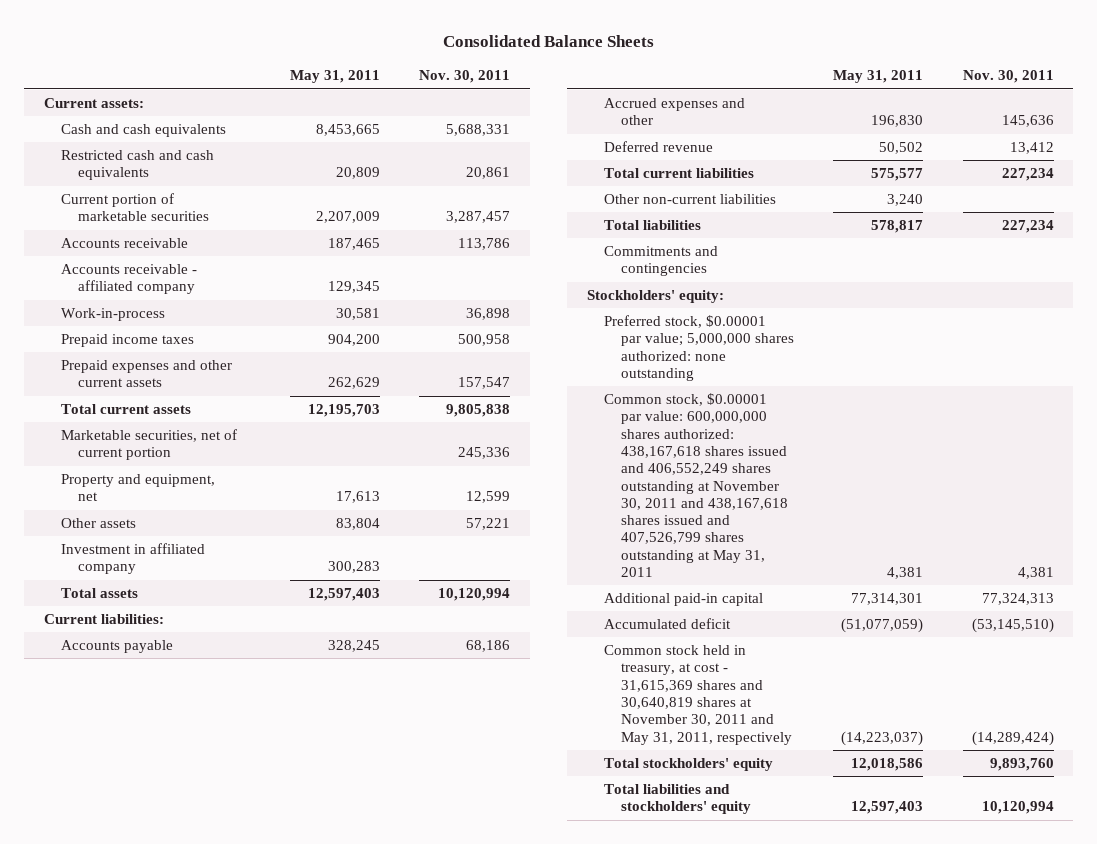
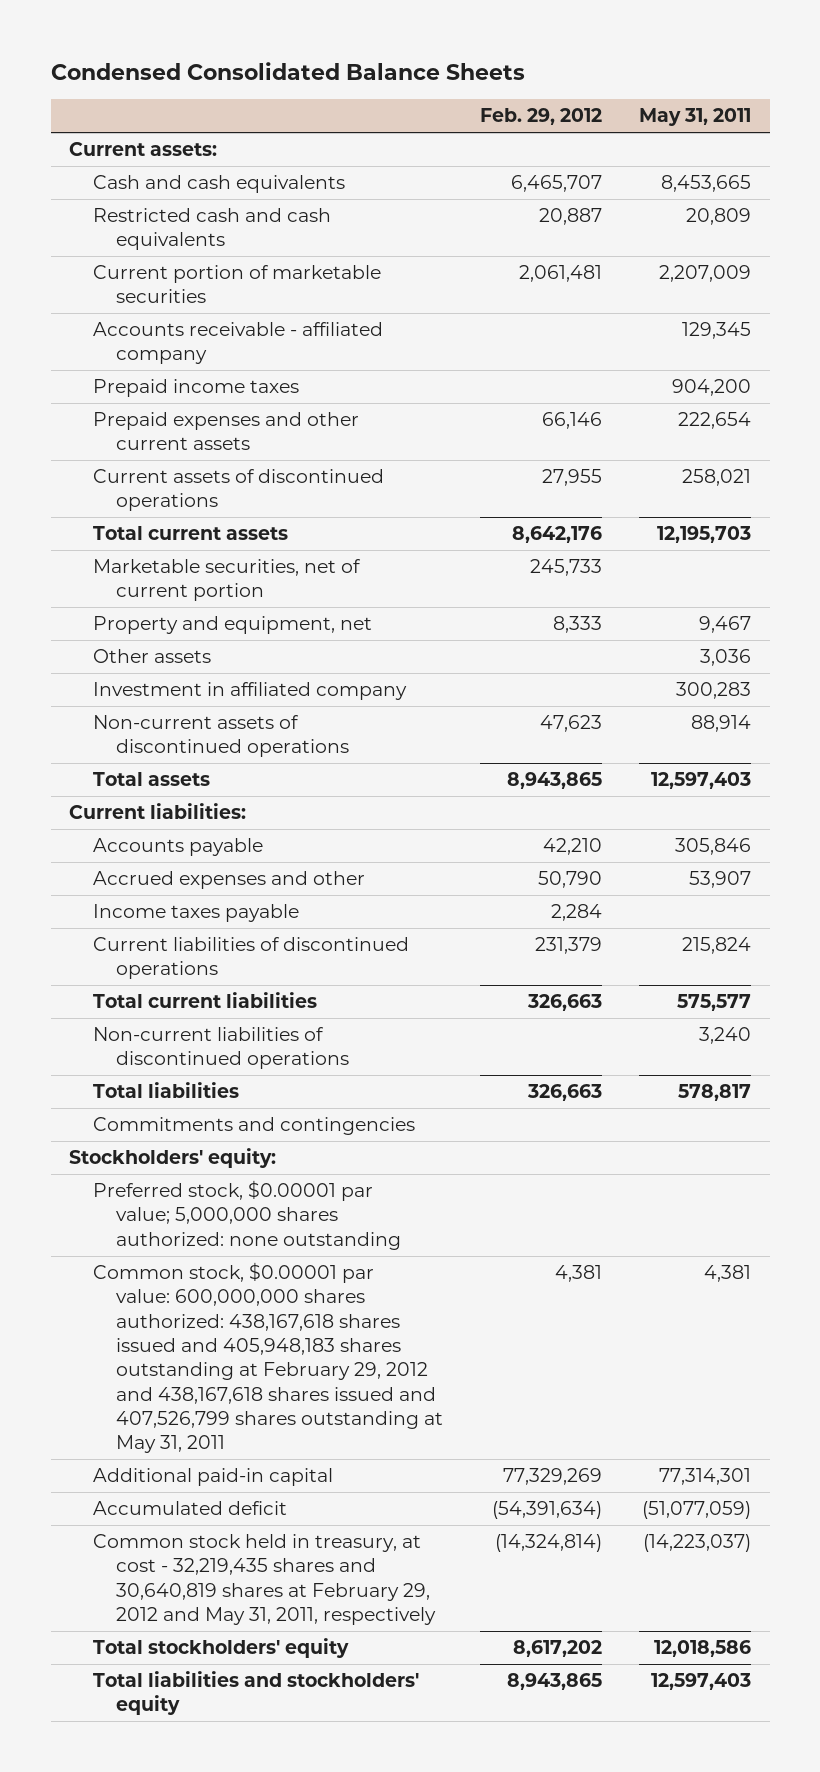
[442,35,654,48] Consolidated Balance Sheets -> [50,62,525,81] Condensed Consolidated Balance Sheets
[419,70,511,84] Nov. 30, 2011 -> none
none -> [479,108,602,126] Feb. 29, 2012
[60,238,188,249] Accounts receivable -> none
[60,308,165,322] Work-in-process -> none
[328,377,381,390] 262,629 -> [678,412,752,430] 222,654
none -> [92,469,384,512] Current assets of discontinued operations
[336,491,381,504] 17,613 -> [699,616,752,634] 9,467
[336,518,381,531] 83,804 -> [700,649,752,667] 3,036
none -> [92,715,349,758] Non-current assets of discontinued operations
[604,141,714,153] Deferred revenue -> none
[328,640,381,653] 328,245 -> [675,838,752,856] 305,846
[871,115,924,128] 196,830 -> [689,871,752,889] 53,907
none -> [92,904,299,923] Income taxes payable
none -> [92,937,409,980] Current liabilities of discontinued operations
[604,194,777,205] Other non-current liabilities -> [92,1027,349,1070] Non-current liabilities of discontinued operations
[604,393,789,578] Common stock, $0.00001 par value: 600,000,000 shares authorized: 438,167,618 shares issued and 406,552,249 shares outstanding at November 30, 2011 and 438,167,618 shares issued and 407,526,799 shares outstanding at May 31, 2011 -> [92,1262,443,1454] Common stock, $0.00001 par value: 600,000,000 shares authorized: 438,167,618 shares issued and 405,948,183 shares outstanding at February 29, 2012 and 438,167,618 shares issued and 407,526,799 shares outstanding at May 31, 2011
[604,645,793,745] Common stock held in treasury, at cost - 31,615,369 shares and 30,640,819 shares at November 30, 2011 and May 31, 2011, respectively -> [92,1534,436,1626] Common stock held in treasury, at cost - 32,219,435 shares and 30,640,819 shares at February 29, 2012 and May 31, 2011, respectively

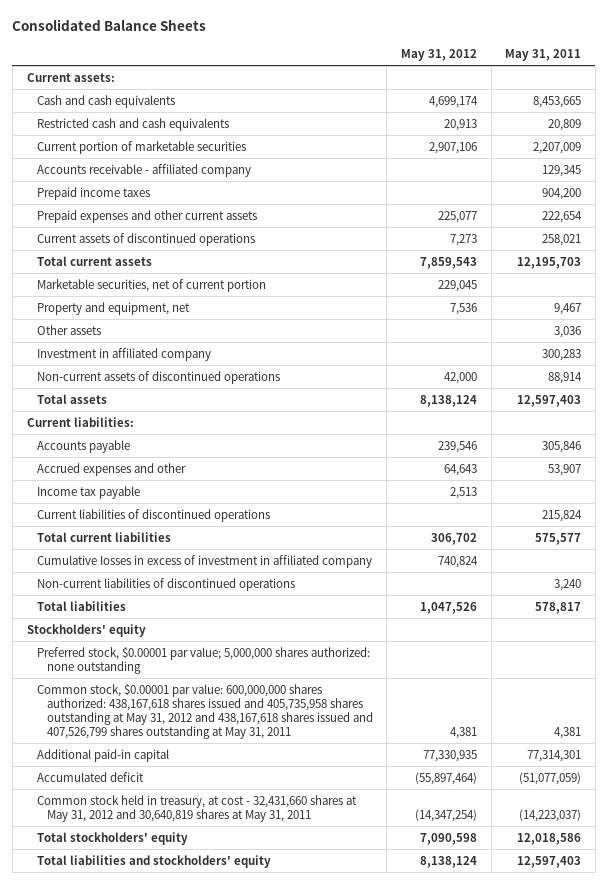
[50,62,525,81] Condensed Consolidated Balance Sheets -> [12,18,207,31] Consolidated Balance Sheets
[479,108,602,126] Feb. 29, 2012 -> none
none -> [400,48,477,61] May 31, 2012
[92,904,299,923] Income taxes payable -> [36,485,140,499] Income tax payable
none -> [36,554,372,568] Cumulative losses in excess of investment in affiliated company
[92,1117,415,1136] Commitments and contingencies -> none
[69,1148,277,1169] Stockholders' equity: -> [26,623,146,637] Stockholders' equity
[92,1262,443,1454] Common stock, $0.00001 par value: 600,000,000 shares authorized: 438,167,618 shares issued and 405,948,183 shares outstanding at February 29, 2012 and 438,167,618 shares issued and 407,526,799 shares outstanding at May 31, 2011 -> [36,683,373,739] Common stock, $0.00001 par value: 600,000,000 shares authorized: 438,167,618 shares issued and 405,735,958 shares outstanding at May 31, 2012 and 438,167,618 shares issued and 407,526,799 shares outstanding at May 31, 2011
[92,1534,436,1626] Common stock held in treasury, at cost - 32,219,435 shares and 30,640,819 shares at February 29, 2012 and May 31, 2011, respectively -> [36,794,357,822] Common stock held in treasury, at cost - 32,431,660 shares at May 31, 2012 and 30,640,819 shares at May 31, 2011

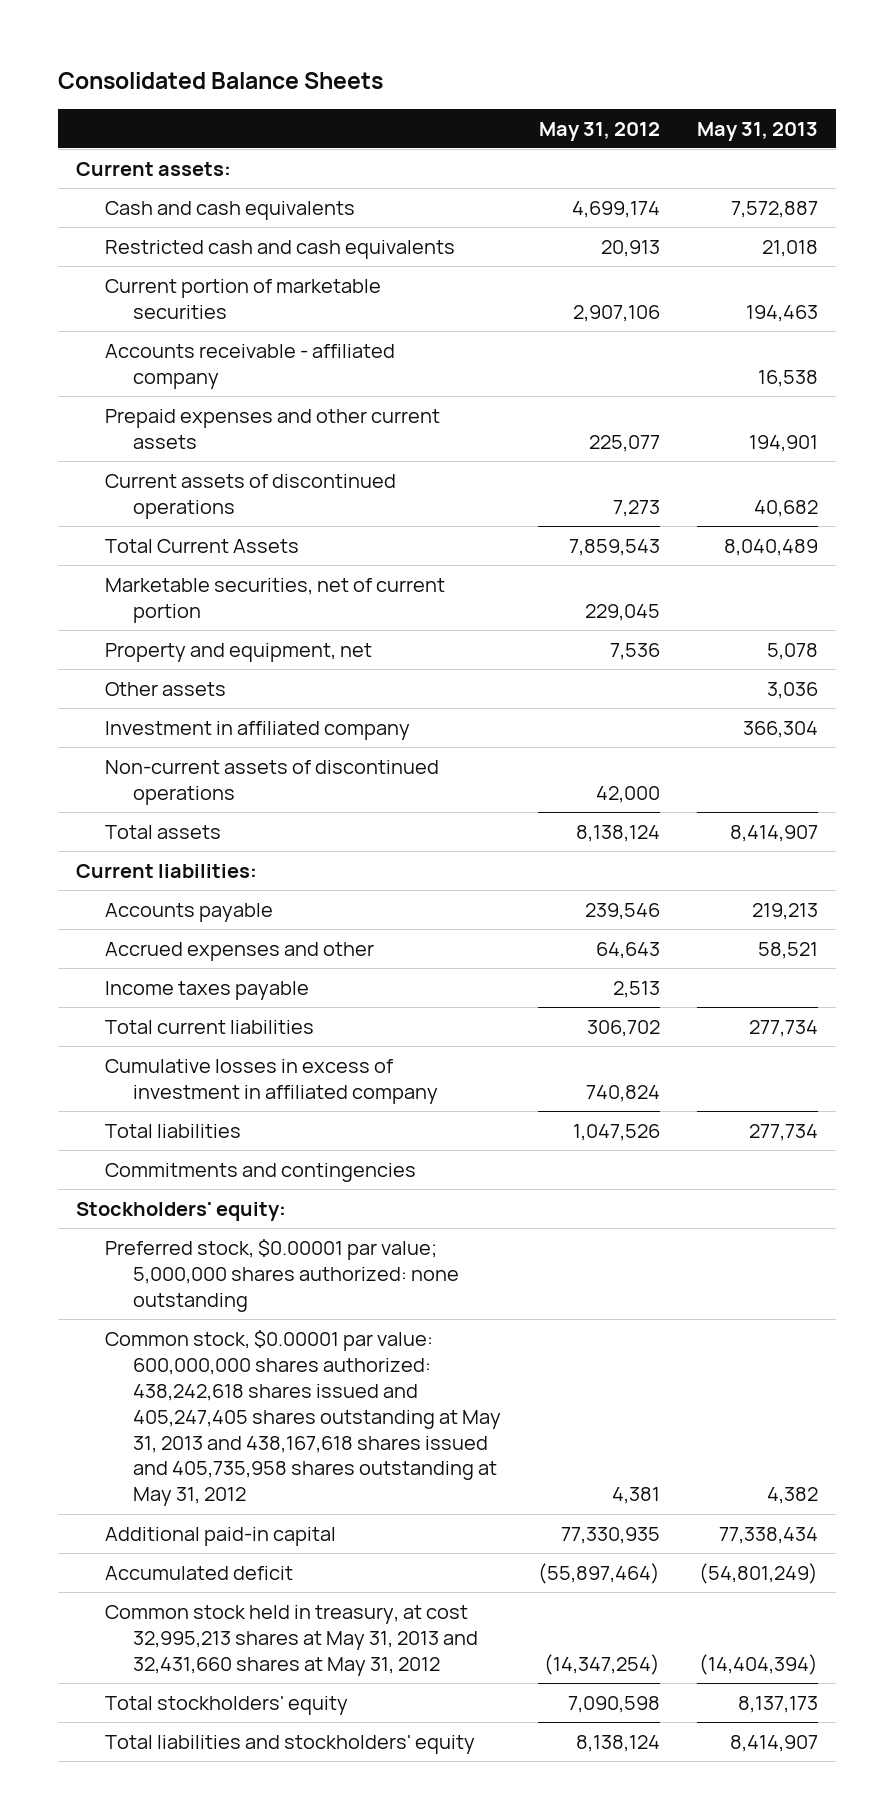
[505,48,582,61] May 31, 2011 -> none
none -> [696,121,818,141] May 31, 2013
[36,186,150,200] Prepaid income taxes -> none
[36,255,152,266] Total current assets -> [104,538,299,553] Total Current Assets
[36,508,270,522] Current liabilities of discontinued operations -> none
[36,485,140,499] Income tax payable -> [104,980,309,1000] Income taxes payable
[36,577,295,591] Non-current liabilities of discontinued operations -> none
none -> [104,1162,416,1182] Commitments and contingencies
[26,623,146,637] Stockholders' equity -> [76,1201,287,1221] Stockholders' equity:
[36,683,373,739] Common stock, $0.00001 par value: 600,000,000 shares authorized: 438,167,618 shares issued and 405,735,958 shares outstanding at May 31, 2012 and 438,167,618 shares issued and 407,526,799 shares outstanding at May 31, 2011 -> [104,1329,502,1507] Common stock, $0.00001 par value: 600,000,000 shares authorized: 438,242,618 shares issued and 405,247,405 shares outstanding at May 31, 2013 and 438,167,618 shares issued and 405,735,958 shares outstanding at May 31, 2012
[36,794,357,822] Common stock held in treasury, at cost - 32,431,660 shares at May 31, 2012 and 30,640,819 shares at May 31, 2011 -> [104,1604,479,1676] Common stock held in treasury, at cost 32,995,213 shares at May 31, 2013 and 32,431,660 shares at May 31, 2012

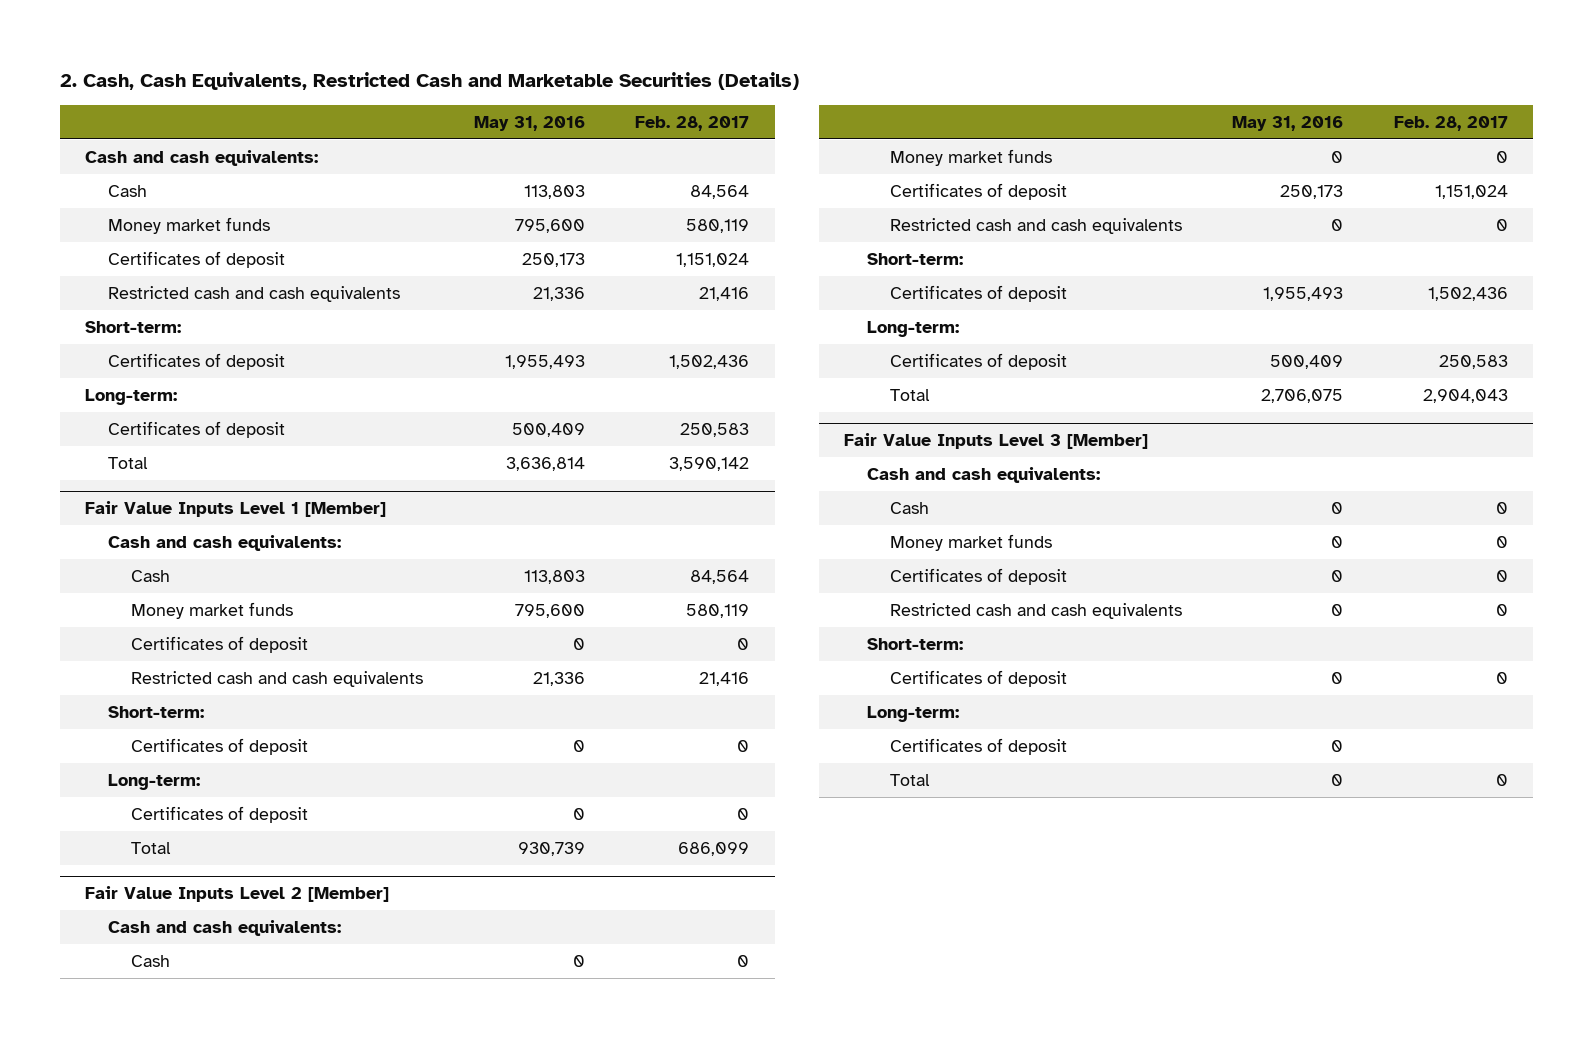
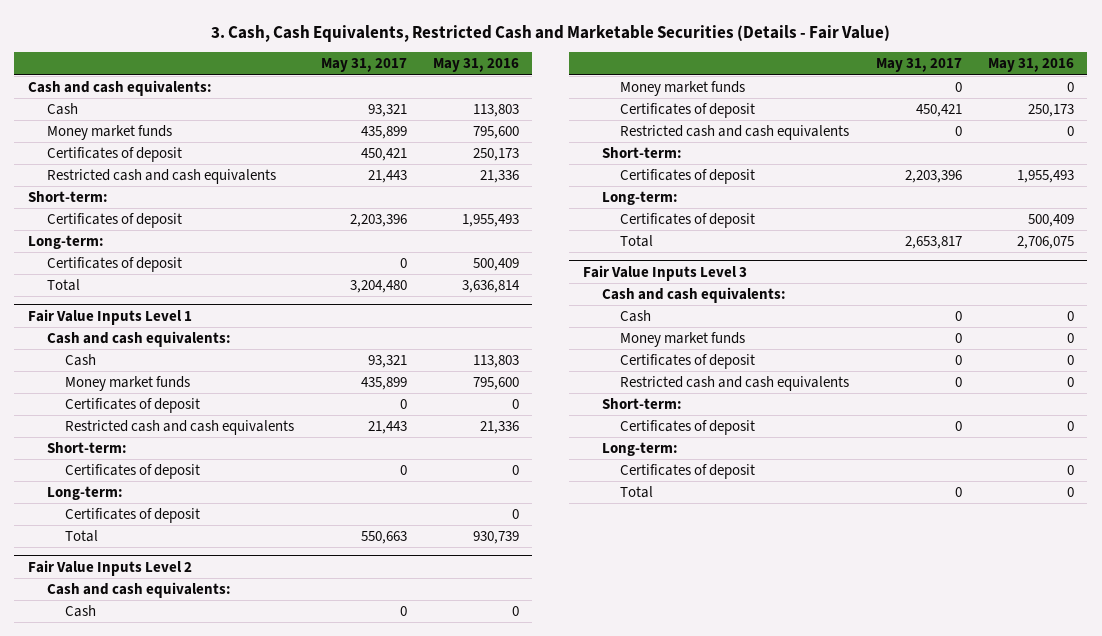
[59,72,799,91] 2. Cash, Cash Equivalents, Restricted Cash and Marketable Securities (Details) -> [210,24,890,42] 3. Cash, Cash Equivalents, Restricted Cash and Marketable Securities (Details - Fair Value)
[635,115,750,131] Feb. 28, 2017 -> none
none -> [320,58,407,73] May 31, 2017
[85,501,387,518] Fair Value Inputs Level 1 [Member] -> [27,308,192,325] Fair Value Inputs Level 1
[85,886,390,903] Fair Value Inputs Level 2 [Member] -> [27,559,192,576] Fair Value Inputs Level 2
[843,433,1148,450] Fair Value Inputs Level 3 [Member] -> [582,264,747,281] Fair Value Inputs Level 3

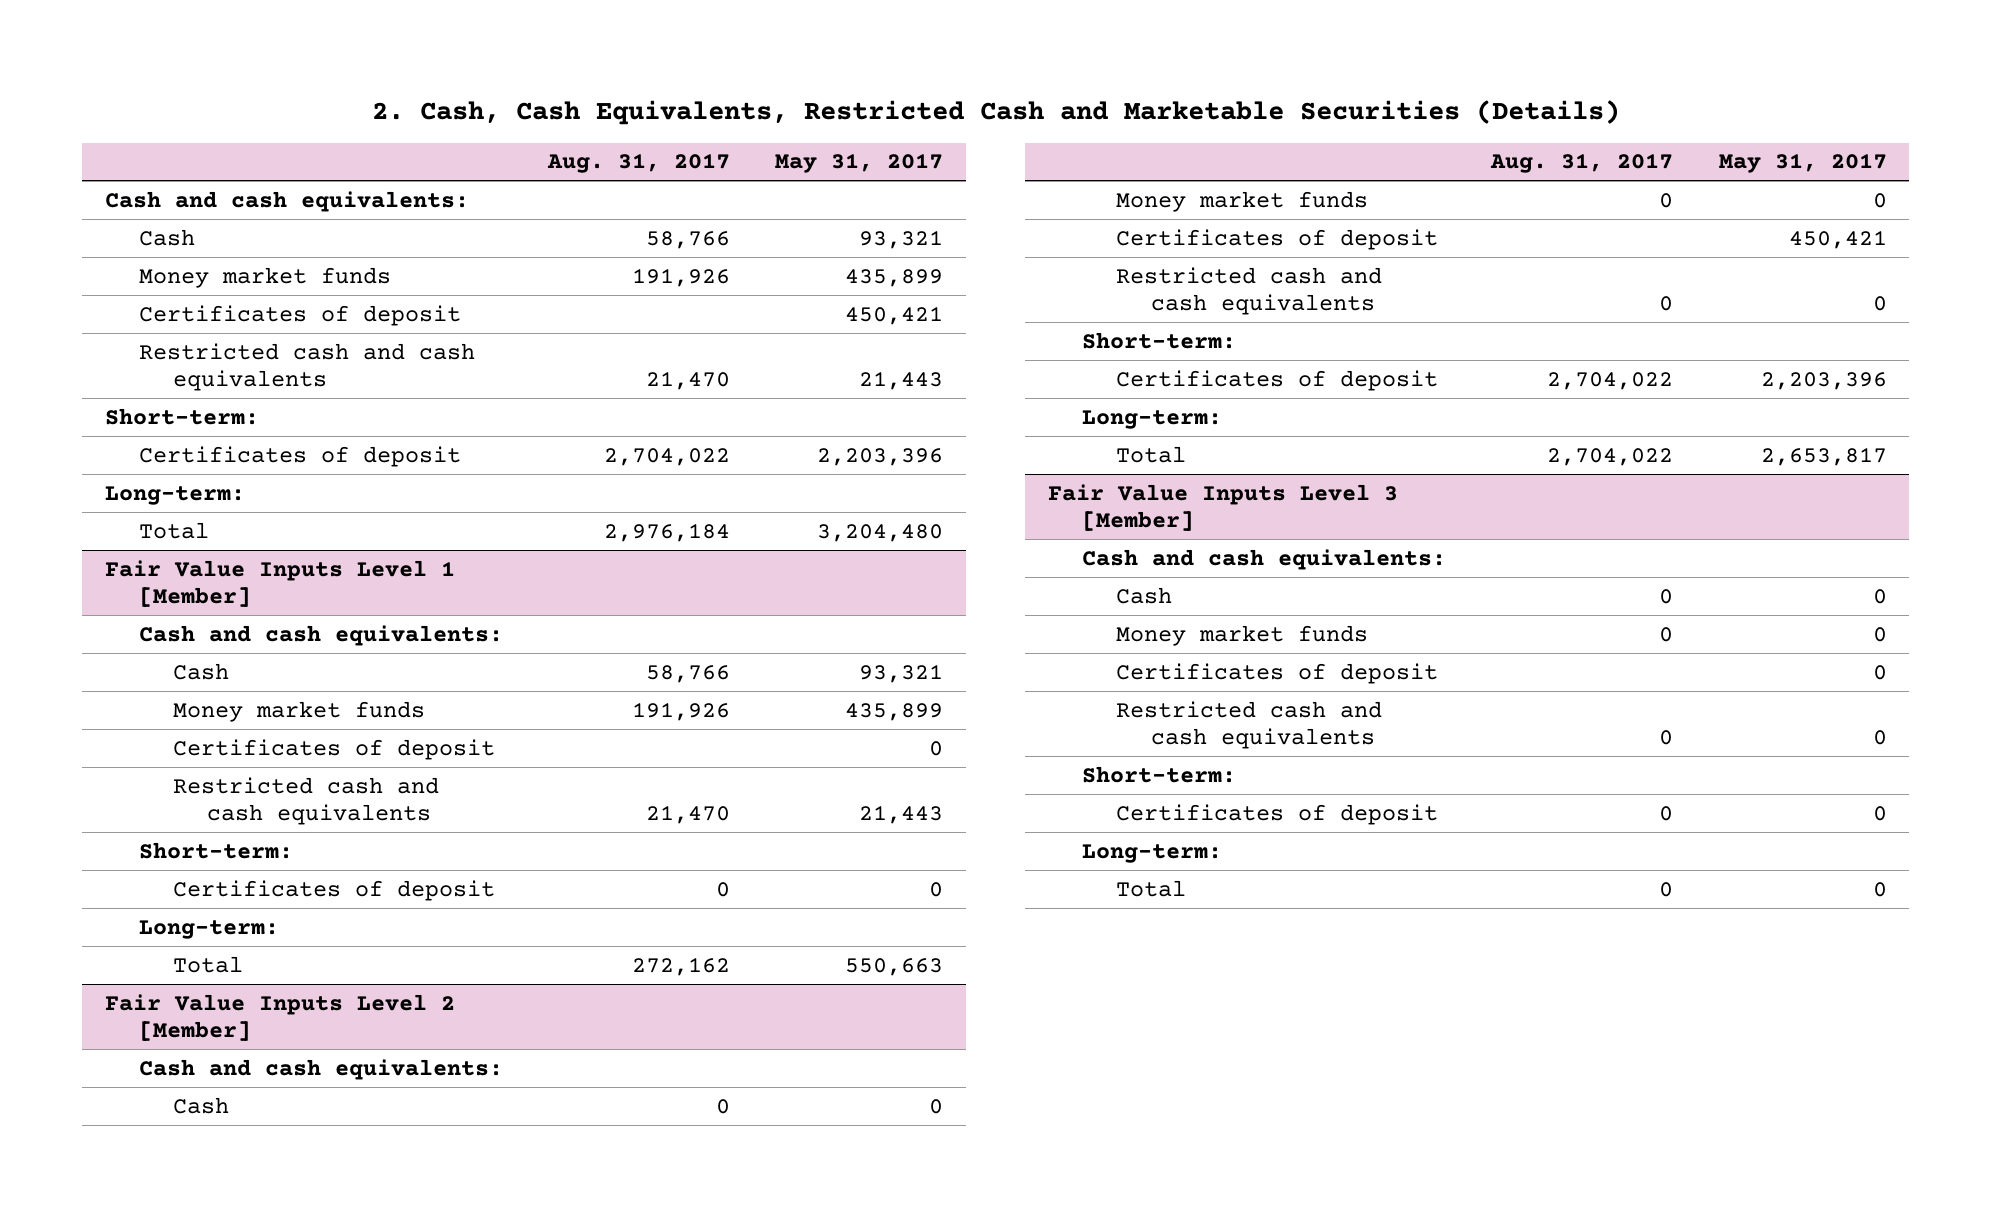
[210,24,890,42] 3. Cash, Cash Equivalents, Restricted Cash and Marketable Securities (Details - Fair Value) -> [371,99,1620,125] 2. Cash, Cash Equivalents, Restricted Cash and Marketable Securities (Details)
[433,58,520,73] May 31, 2016 -> none
none -> [547,153,731,174] Aug. 31, 2017
[46,257,182,273] Certificates of deposit -> none
[27,308,192,325] Fair Value Inputs Level 1 -> [104,559,455,608] Fair Value Inputs Level 1 [Member]
[65,508,201,524] Certificates of deposit -> none
[27,559,192,576] Fair Value Inputs Level 2 -> [104,993,455,1042] Fair Value Inputs Level 2 [Member]
[620,213,756,229] Certificates of deposit -> none
[582,264,747,281] Fair Value Inputs Level 3 -> [1047,483,1398,532] Fair Value Inputs Level 3 [Member]
[620,464,756,480] Certificates of deposit -> none

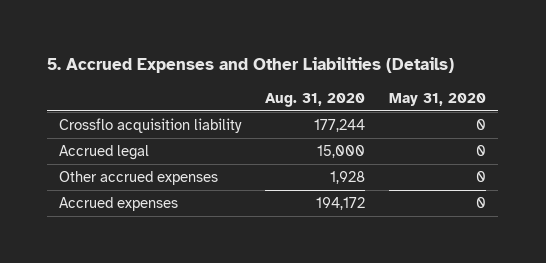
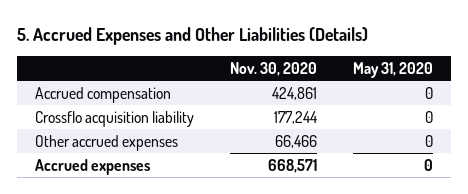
[265,92,366,107] Aug. 31, 2020 -> none
none -> [230,61,318,76] Nov. 30, 2020
none -> [34,86,171,103] Accrued compensation
[59,144,150,160] Accrued legal -> none

